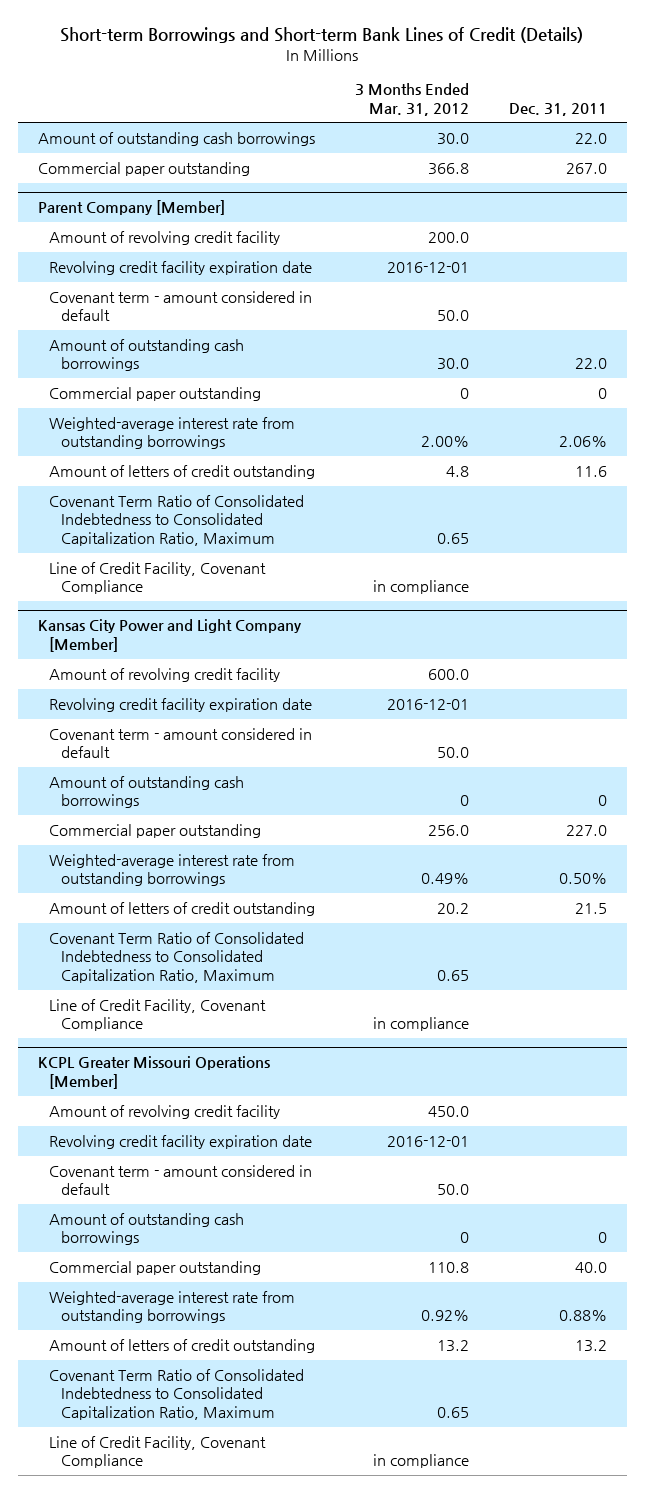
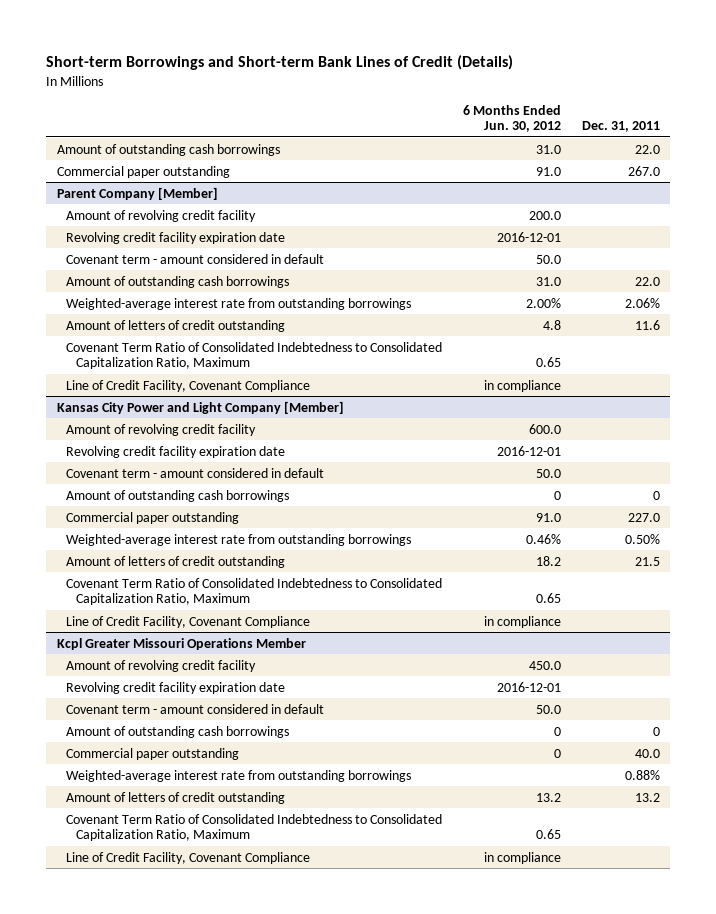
[355,83,470,116] 3 Months Ended Mar. 31, 2012 -> none
none -> [463,104,562,133] 6 Months Ended Jun. 30, 2012
[49,386,262,401] Commercial paper outstanding -> none
[37,1056,270,1089] KCPL Greater Missouri Operations [Member] -> [56,637,306,650] Kcpl Greater Missouri Operations Member

